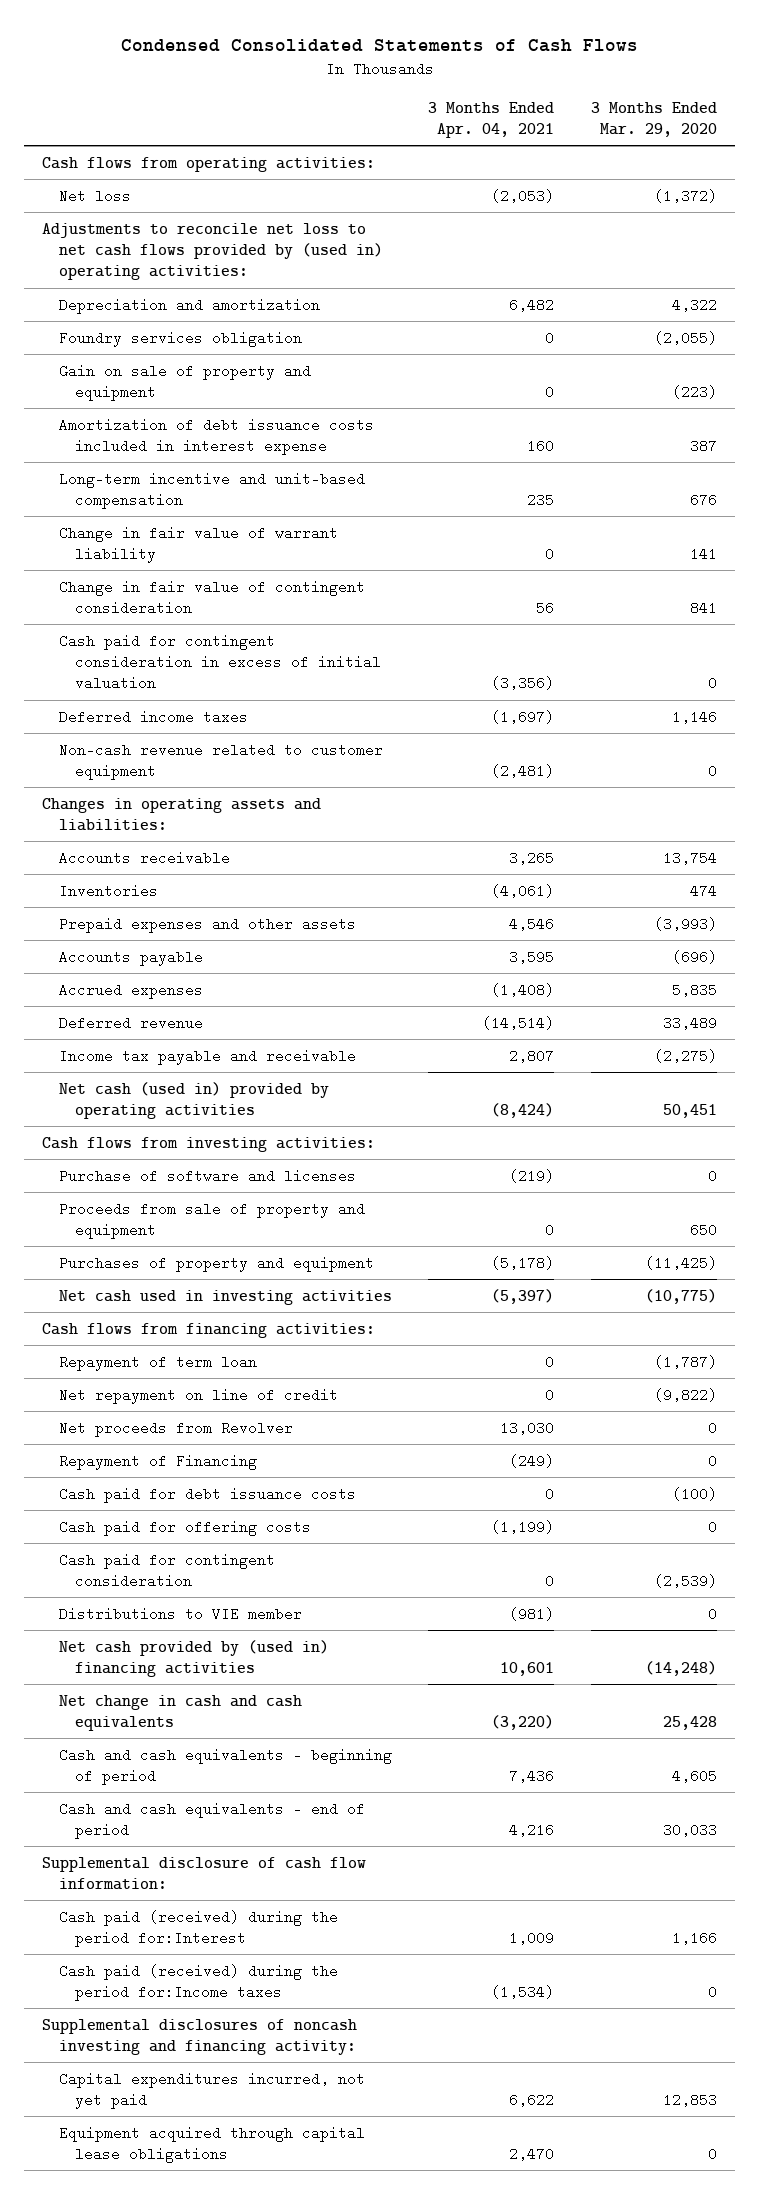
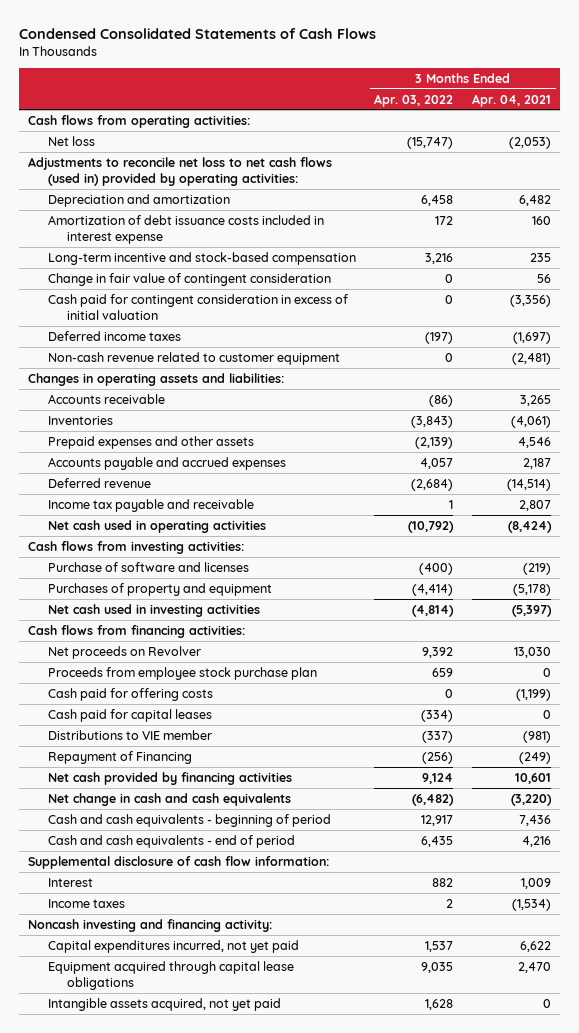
[590,101,717,137] 3 Months Ended Mar. 29, 2020 -> none
none -> [374,93,454,107] Apr. 03, 2022
[42,222,383,281] Adjustments to reconcile net loss to net cash flows provided by (used in) operating activities: -> [28,156,333,187] Adjustments to reconcile net loss to net cash flows (used in) provided by operating activities:
[58,330,302,347] Foundry services obligation -> none
[58,363,311,401] Gain on sale of property and equipment -> none
[58,525,338,563] Change in fair value of warrant liability -> none
[58,471,365,509] Long-term incentive and unit-based compensation -> [47,251,356,265] Long-term incentive and stock-based compensation
[58,982,203,999] Accrued expenses -> none
[58,949,203,966] Accounts payable -> [47,456,286,470] Accounts payable and accrued expenses
[509,949,555,964] 3,595 -> [522,457,551,469] 2,187
[58,1081,329,1119] Net cash (used in) provided by operating activities -> [47,519,266,533] Net cash used in operating activities
[58,1201,365,1239] Proceeds from sale of property and equipment -> none
[58,1354,257,1371] Repayment of term loan -> none
[58,1420,293,1437] Net proceeds from Revolver -> none
[58,1486,356,1503] Cash paid for debt issuance costs -> none
[58,1387,338,1404] Net repayment on line of credit -> [47,645,201,659] Net proceeds on Revolver
[545,1387,555,1402] 0 -> [513,646,551,658] 13,030
none -> [47,666,317,680] Proceeds from employee stock purchase plan
[58,1552,275,1588] Cash paid for contingent consideration -> none
none -> [47,708,212,722] Cash paid for capital leases
[58,1453,257,1470] Repayment of Financing -> [47,750,192,764] Repayment of Financing
[58,1639,329,1677] Net cash provided by (used in) financing activities -> [47,771,292,785] Net cash provided by financing activities
[58,1909,338,1947] Cash paid (received) during the period for:Interest -> [47,877,93,887] Interest
[58,1963,338,2001] Cash paid (received) during the period for:Income taxes -> [47,898,125,908] Income taxes
[42,2018,358,2055] Supplemental disclosures of noncash investing and financing activity: -> [28,918,273,932] Noncash investing and financing activity:
none -> [47,997,281,1011] Intangible assets acquired, not yet paid

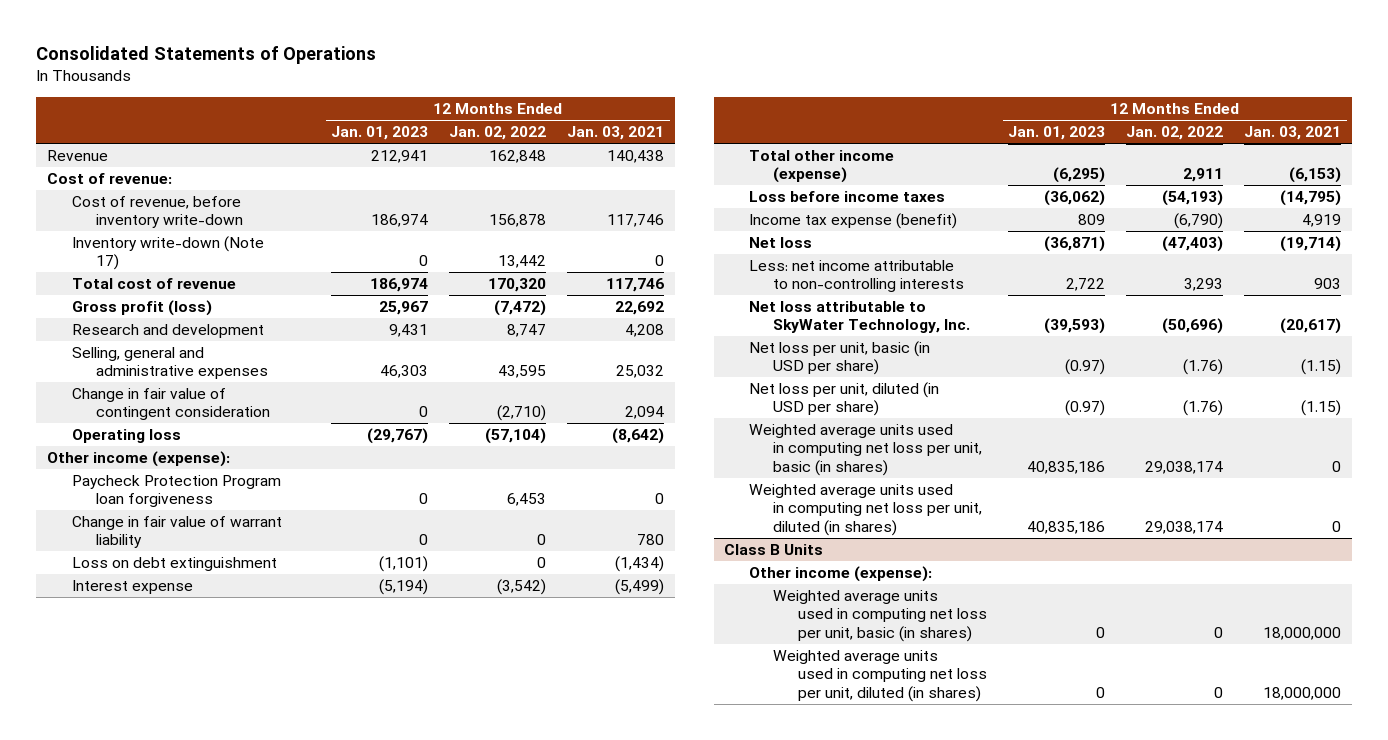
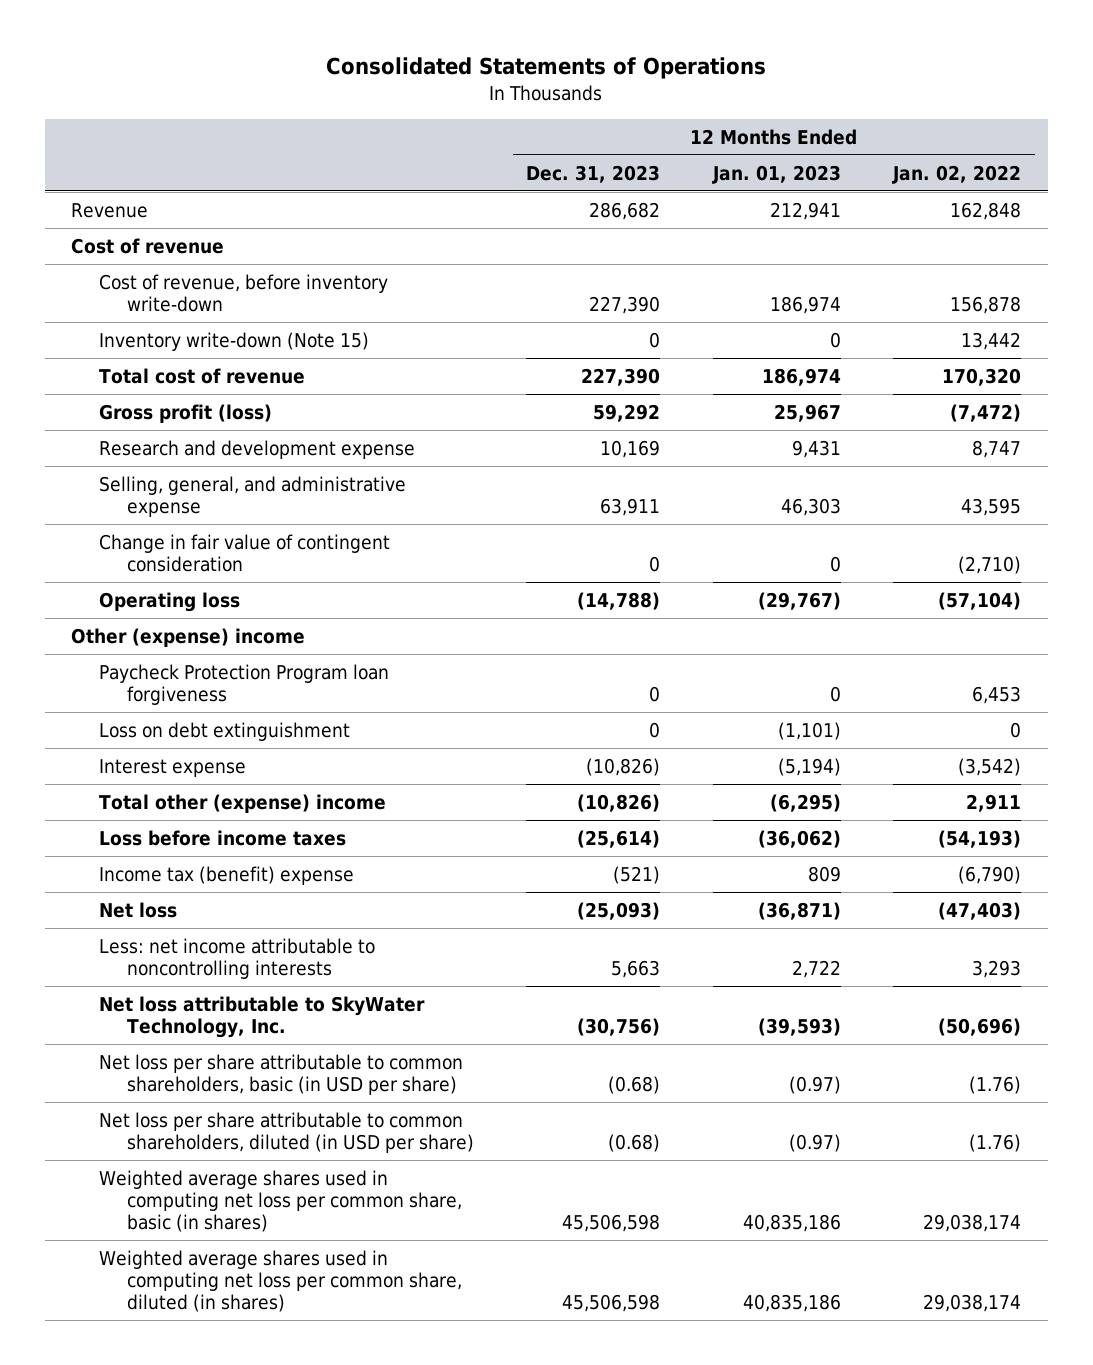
[567,126,665,141] Jan. 03, 2021 -> none
none -> [526,164,661,183] Dec. 31, 2023
[46,173,172,185] Cost of revenue: -> [71,237,225,254] Cost of revenue
[71,236,264,271] Inventory write-down (Note 17) -> [99,331,370,351] Inventory write-down (Note 15)
[71,324,264,339] Research and development -> [99,439,416,459] Research and development expense
[71,347,269,380] Selling, general and administrative expenses -> [99,475,407,517] Selling, general, and administrative expense
[46,451,230,468] Other income (expense): -> [71,627,306,647] Other (expense) income
[71,516,282,549] Change in fair value of warrant liability -> none
[748,150,894,184] Total other income (expense) -> [99,793,387,813] Total other (expense) income
[748,213,957,230] Income tax expense (benefit) -> [99,865,355,885] Income tax (benefit) expense
[748,260,965,293] Less: net income attributable to non-controlling interests -> [99,937,376,979] Less: net income attributable to noncontrolling interests
[724,544,824,556] Class B Units -> none
[748,566,932,583] Other income (expense): -> none
[773,590,988,642] Weighted average units used in computing net loss per unit, basic (in shares) -> none
[773,650,988,702] Weighted average units used in computing net loss per unit, diluted (in shares) -> none
[748,341,930,376] Net loss per unit, basic (in USD per share) -> [99,1053,464,1095] Net loss per share attributable to common shareholders, basic (in USD per share)
[748,382,939,417] Net loss per unit, diluted (in USD per share) -> [99,1111,474,1153] Net loss per share attributable to common shareholders, diluted (in USD per share)
[748,424,983,476] Weighted average units used in computing net loss per unit, basic (in shares) -> [99,1169,462,1232] Weighted average shares used in computing net loss per common share, basic (in shares)
[748,484,983,536] Weighted average units used in computing net loss per unit, diluted (in shares) -> [99,1249,462,1312] Weighted average shares used in computing net loss per common share, diluted (in shares)

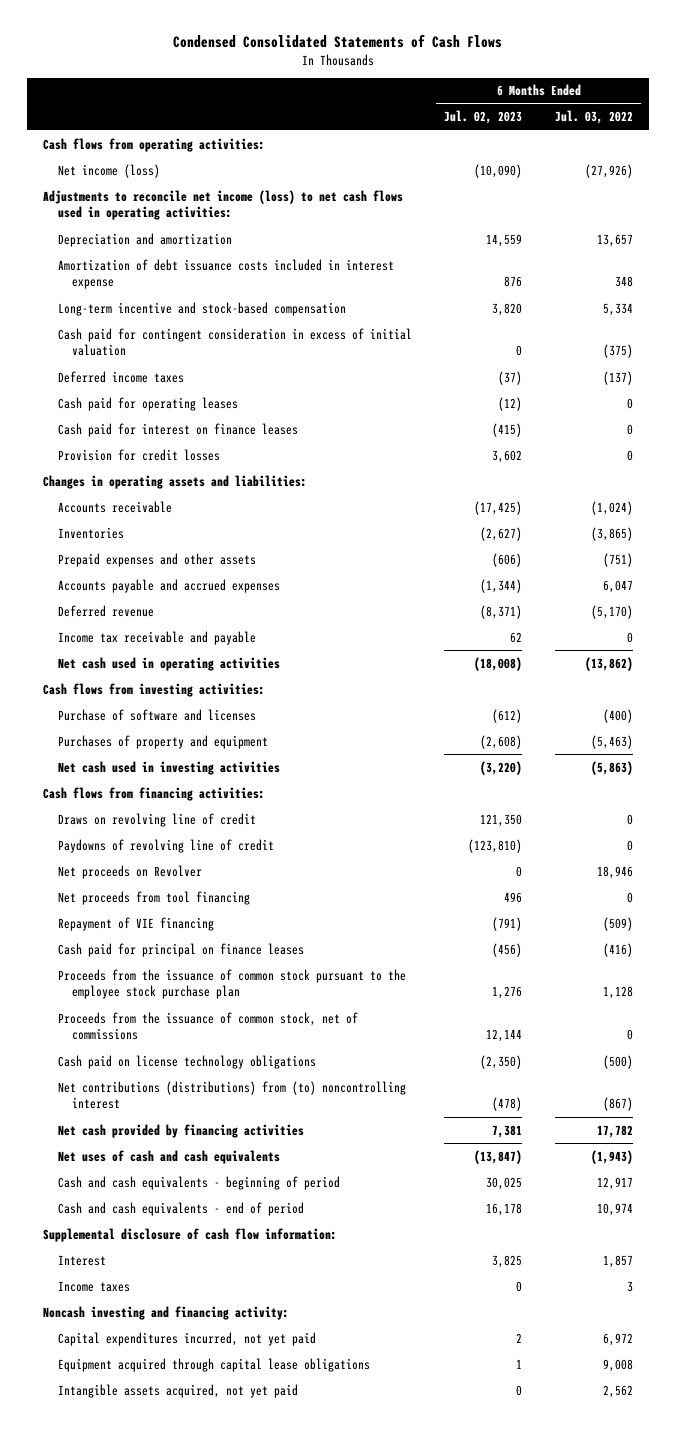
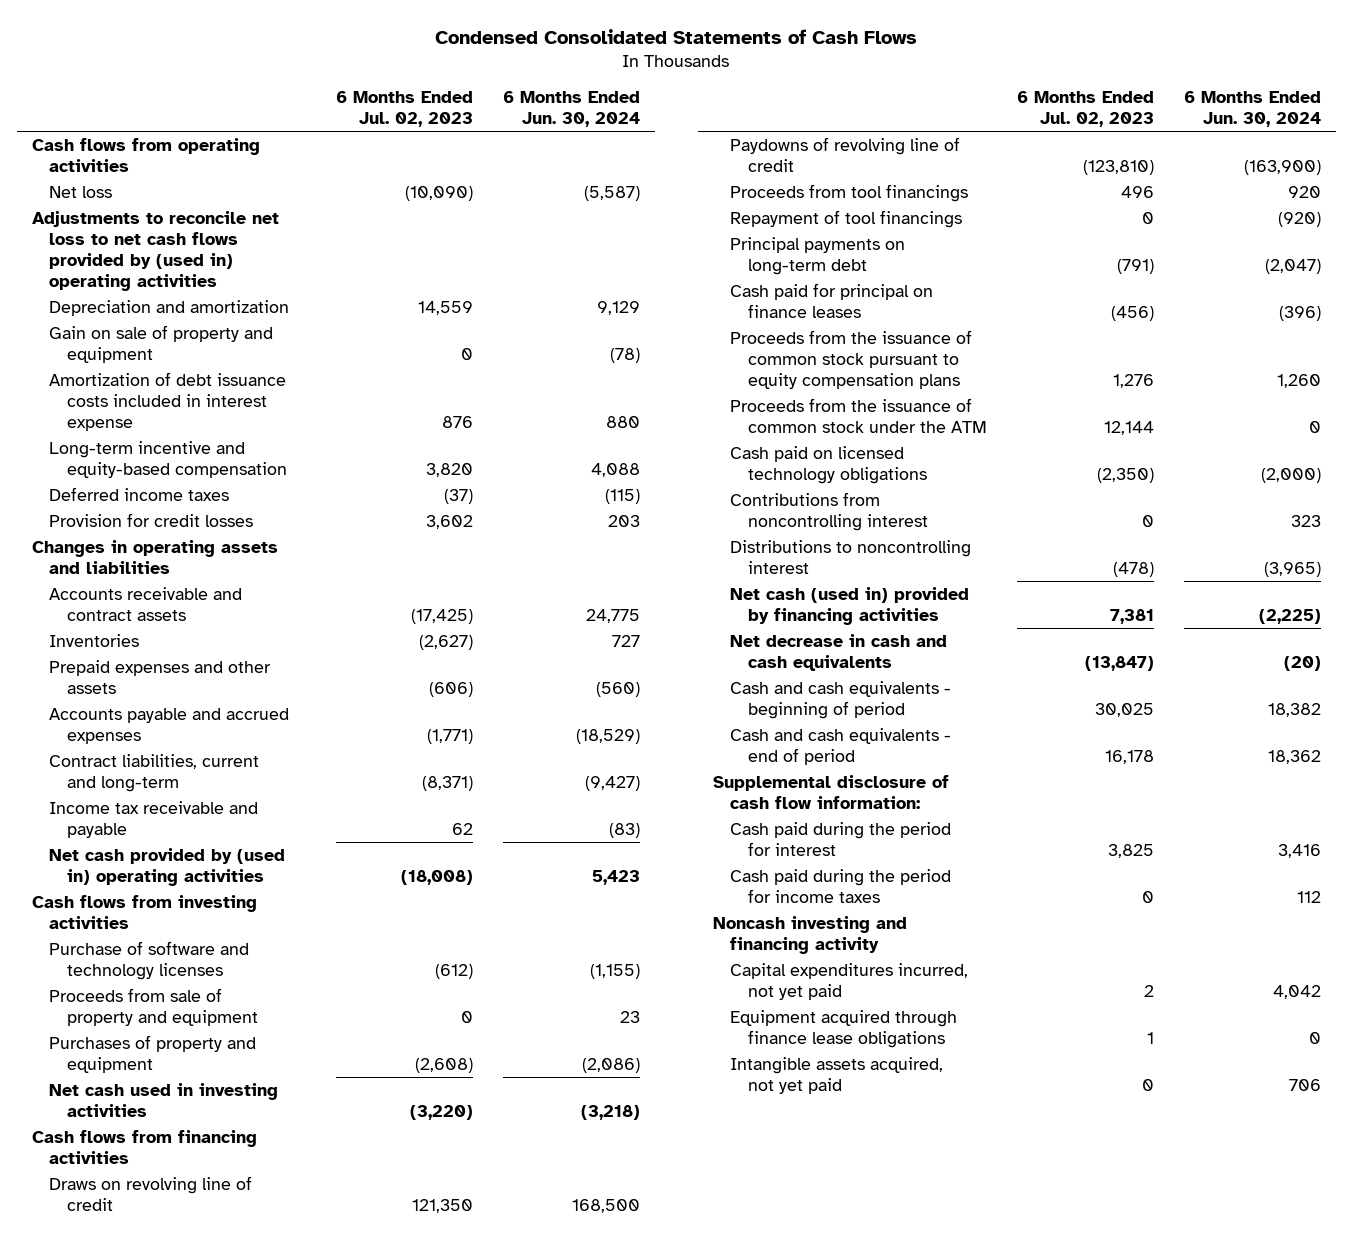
[555,110,634,125] Jul. 03, 2022 -> none
none -> [502,91,640,128] 6 Months Ended Jun. 30, 2024
[43,137,266,152] Cash flows from operating activities: -> [32,137,261,172] Cash flows from operating activities
[57,163,160,178] Net income (loss) -> [49,185,113,198] Net loss
[43,189,404,221] Adjustments to reconcile net income (loss) to net cash flows used in operating activities: -> [32,210,280,291] Adjustments to reconcile net loss to net cash flows provided by (used in) operating activities
none -> [49,324,274,363] Gain on sale of property and equipment
[57,327,412,357] Cash paid for contingent consideration in excess of initial valuation -> none
[57,301,346,316] Long-term incentive and stock-based compensation -> [49,440,287,478] Long-term incentive and equity-based compensation
[57,396,238,411] Cash paid for operating leases -> none
[57,422,298,437] Cash paid for interest on finance leases -> none
[43,474,308,489] Changes in operating assets and liabilities: -> [32,539,279,574] Changes in operating assets and liabilities
[57,500,172,513] Accounts receivable -> [49,586,243,621] Accounts receivable and contract assets
[480,578,523,593] (1,344) -> [426,728,473,744] (1,771)
[57,604,154,617] Deferred revenue -> [49,753,260,792] Contract liabilities, current and long-term
[57,656,280,671] Net cash used in operating activities -> [49,847,286,886] Net cash provided by (used in) operating activities
[43,682,266,697] Cash flows from investing activities: -> [32,894,258,929] Cash flows from investing activities
[57,708,256,721] Purchase of software and licenses -> [49,940,250,980] Purchase of software and technology licenses
none -> [49,987,258,1026] Proceeds from sale of property and equipment
[43,786,266,801] Cash flows from financing activities: -> [32,1129,258,1164] Cash flows from financing activities
[57,864,202,879] Net proceeds on Revolver -> none
[57,890,250,905] Net proceeds from tool financing -> [730,183,969,202] Proceeds from tool financings
none -> [730,209,963,228] Repayment of tool financings
[57,916,214,931] Repayment of VIE financing -> [730,236,906,275] Principal payments on long-term debt
[57,968,406,1000] Proceeds from the issuance of common stock pursuant to the employee stock purchase plan -> [730,329,973,389] Proceeds from the issuance of common stock pursuant to equity compensation plans
[57,1011,358,1041] Proceeds from the issuance of common stock, net of commissions -> [730,397,987,433] Proceeds from the issuance of common stock under the ATM
[57,1054,316,1069] Cash paid on license technology obligations -> [730,445,927,484] Cash paid on licensed technology obligations
none -> [730,491,928,531] Contributions from noncontrolling interest
[57,1080,406,1110] Net contributions (distributions) from (to) noncontrolling interest -> [730,539,972,574] Distributions to noncontrolling interest
[57,1123,304,1138] Net cash provided by financing activities -> [730,586,970,625] Net cash (used in) provided by financing activities
[57,1149,280,1164] Net uses of cash and cash equivalents -> [730,633,948,671] Net decrease in cash and cash equivalents
[57,1254,106,1266] Interest -> [730,821,952,856] Cash paid during the period for interest
[57,1280,130,1292] Income taxes -> [730,868,952,903] Cash paid during the period for income taxes
[43,1305,290,1320] Noncash investing and financing activity: -> [712,915,907,954] Noncash investing and financing activity
[57,1357,370,1372] Equipment acquired through capital lease obligations -> [730,1009,958,1048] Equipment acquired through finance lease obligations

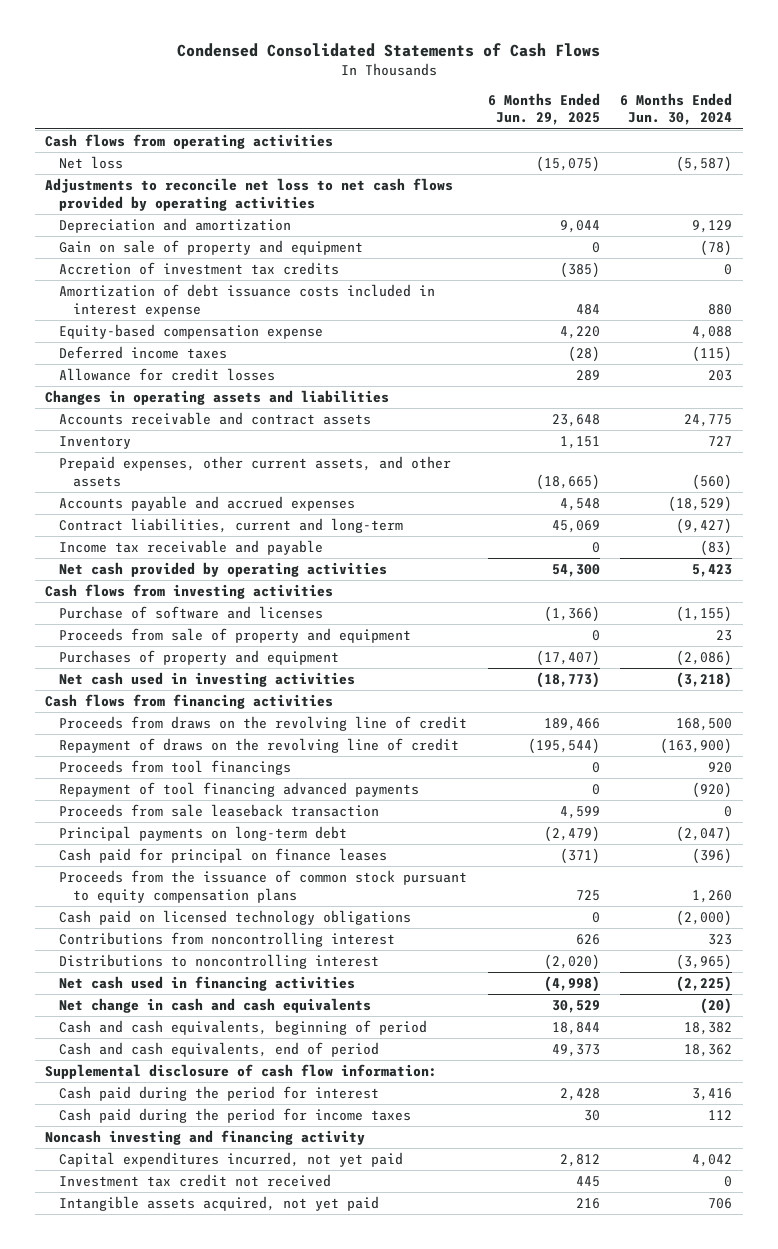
[335,91,473,128] 6 Months Ended Jul. 02, 2023 -> none
none -> [487,92,600,126] 6 Months Ended Jun. 29, 2025
[32,210,280,291] Adjustments to reconcile net loss to net cash flows provided by (used in) operating activities -> [45,177,454,211] Adjustments to reconcile net loss to net cash flows provided by operating activities
none -> [59,261,340,275] Accretion of investment tax credits
[49,440,287,478] Long-term incentive and equity-based compensation -> [59,323,324,339] Equity-based compensation expense
[49,512,254,527] Provision for credit losses -> [59,367,276,381] Allowance for credit losses
[49,633,140,647] Inventories -> [59,435,132,449] Inventory
[49,659,272,694] Prepaid expenses and other assets -> [59,455,452,487] Prepaid expenses, other current assets, and other assets
[49,847,286,886] Net cash provided by (used in) operating activities -> [59,561,388,577] Net cash provided by operating activities
[49,940,250,980] Purchase of software and technology licenses -> [59,605,324,619] Purchase of software and licenses
[49,1175,253,1211] Draws on revolving line of credit -> [59,715,468,731] Proceeds from draws on the revolving line of credit
[730,136,961,172] Paydowns of revolving line of credit -> [59,737,460,753] Repayment of draws on the revolving line of credit
[730,209,963,228] Repayment of tool financings -> [59,781,420,797] Repayment of tool financing advanced payments
none -> [59,803,380,817] Proceeds from sale leaseback transaction
[730,397,987,433] Proceeds from the issuance of common stock under the ATM -> none
[730,586,970,625] Net cash (used in) provided by financing activities -> [59,975,356,991] Net cash used in financing activities
[730,633,948,671] Net decrease in cash and cash equivalents -> [59,997,372,1013] Net change in cash and cash equivalents
[730,680,952,719] Cash and cash equivalents - beginning of period -> [59,1019,428,1035] Cash and cash equivalents, beginning of period
[730,727,952,765] Cash and cash equivalents - end of period -> [59,1041,380,1057] Cash and cash equivalents, end of period
[730,1009,958,1048] Equipment acquired through finance lease obligations -> none
none -> [59,1173,332,1187] Investment tax credit not received

